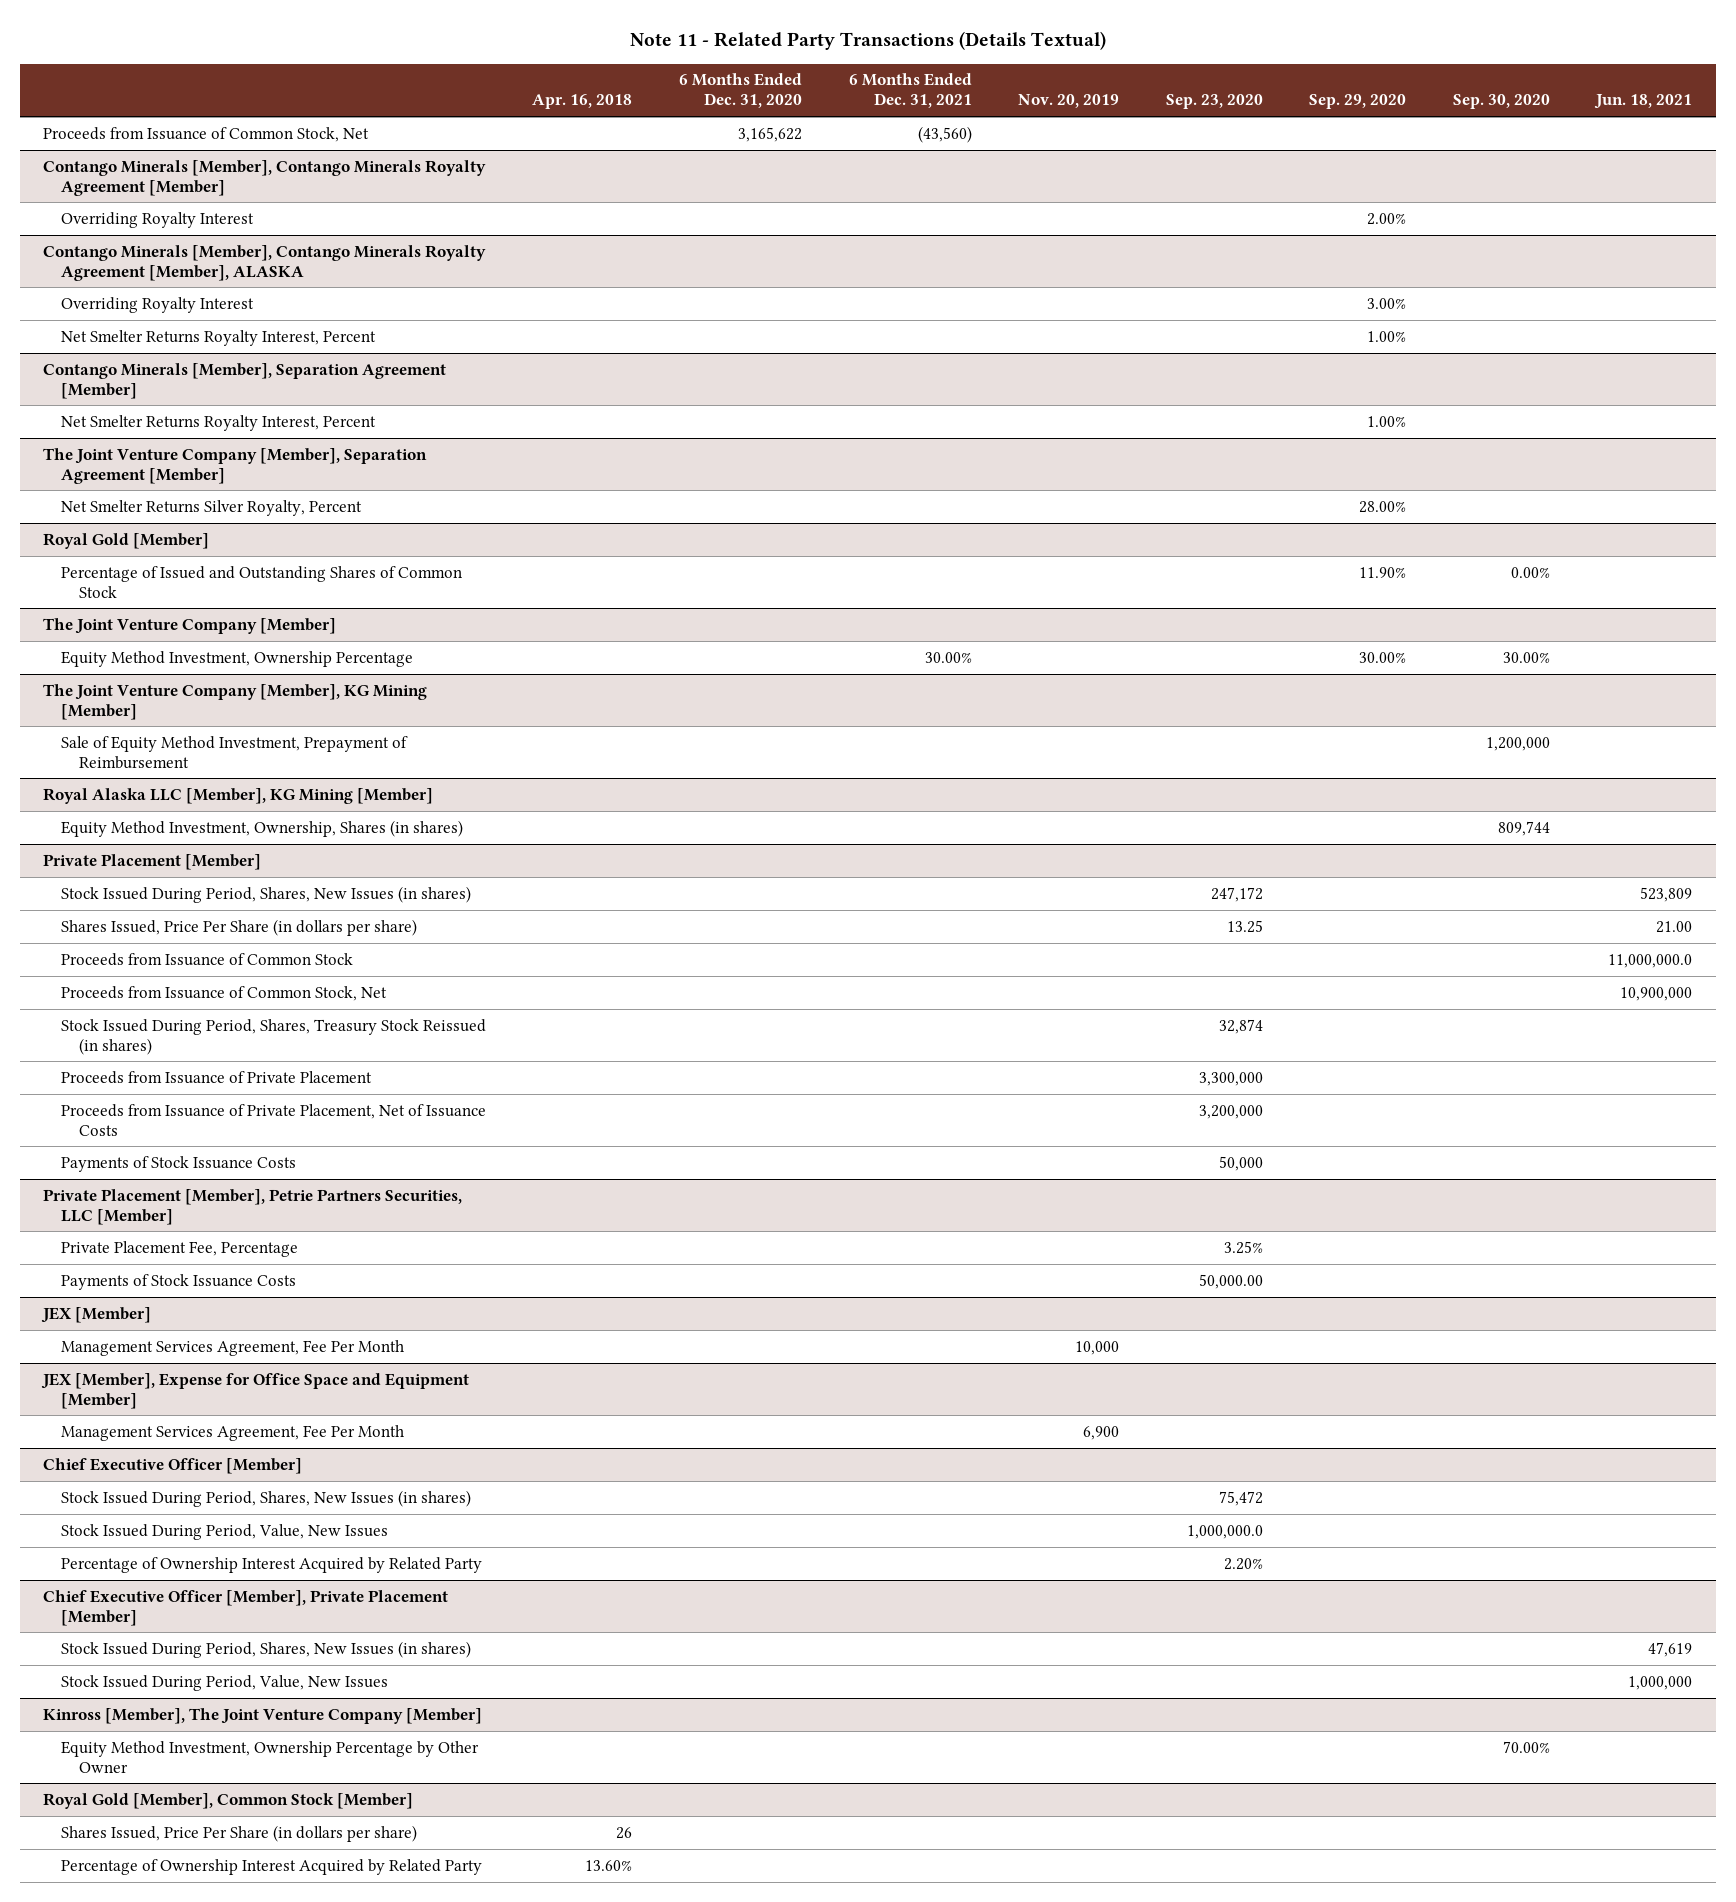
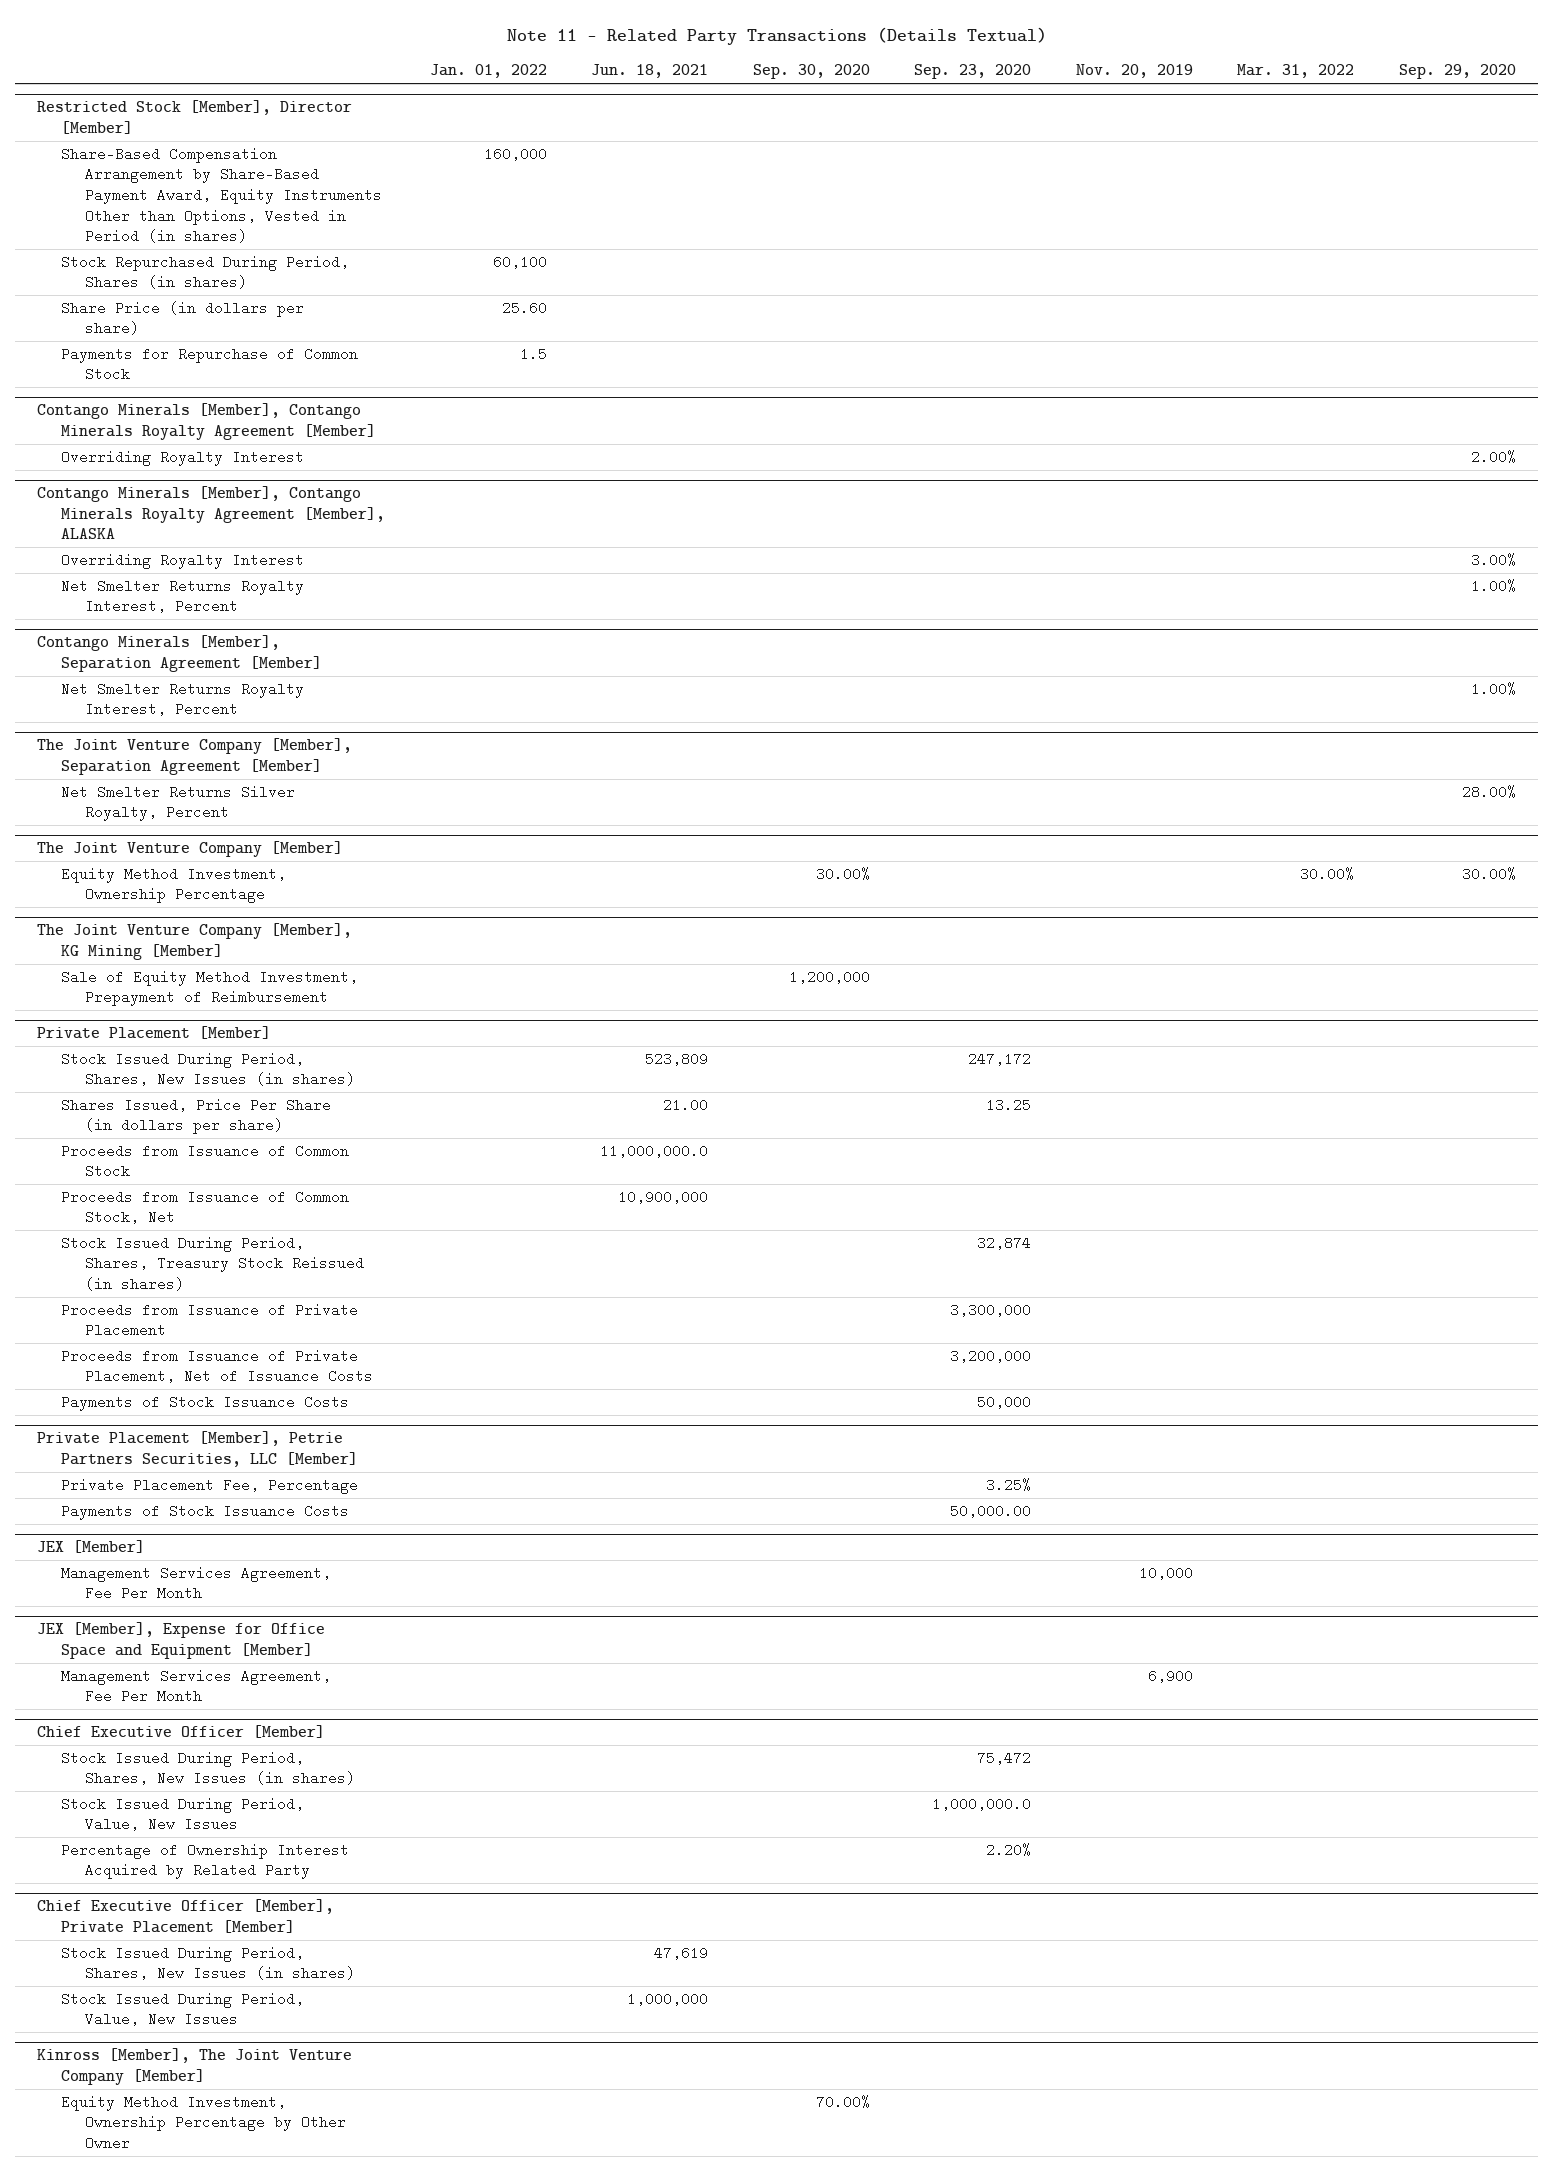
[532,94,633,110] Apr. 16, 2018 -> none
[678,73,802,109] 6 Months Ended Dec. 31, 2020 -> none
[848,73,972,109] 6 Months Ended Dec. 31, 2021 -> none
none -> [429,64,547,79] Jan. 01, 2022
none -> [1237,64,1355,79] Mar. 31, 2022
[43,126,370,142] Proceeds from Issuance of Common Stock, Net -> none
none -> [37,100,353,134] Restricted Stock [Member], Director [Member]
none -> [61,146,383,244] Share-Based Compensation Arrangement by Share-Based Payment Award, Equity Instruments Other than Options, Vested in Period (in shares)
none -> [61,254,350,290] Stock Repurchased During Period, Shares (in shares)
none -> [61,300,305,336] Share Price (in dollars per share)
none -> [61,346,359,382] Payments for Repurchase of Common Stock
[43,532,210,549] Royal Gold [Member] -> none
[60,565,462,598] Percentage of Issued and Outstanding Shares of Common Stock -> none
[43,787,434,804] Royal Alaska LLC [Member], KG Mining [Member] -> none
[60,819,463,837] Equity Method Investment, Ownership, Shares (in shares) -> none
[43,1792,414,1809] Royal Gold [Member], Common Stock [Member] -> none
[60,1824,417,1842] Shares Issued, Price Per Share (in dollars per share) -> none
[60,1858,482,1875] Percentage of Ownership Interest Acquired by Related Party -> none

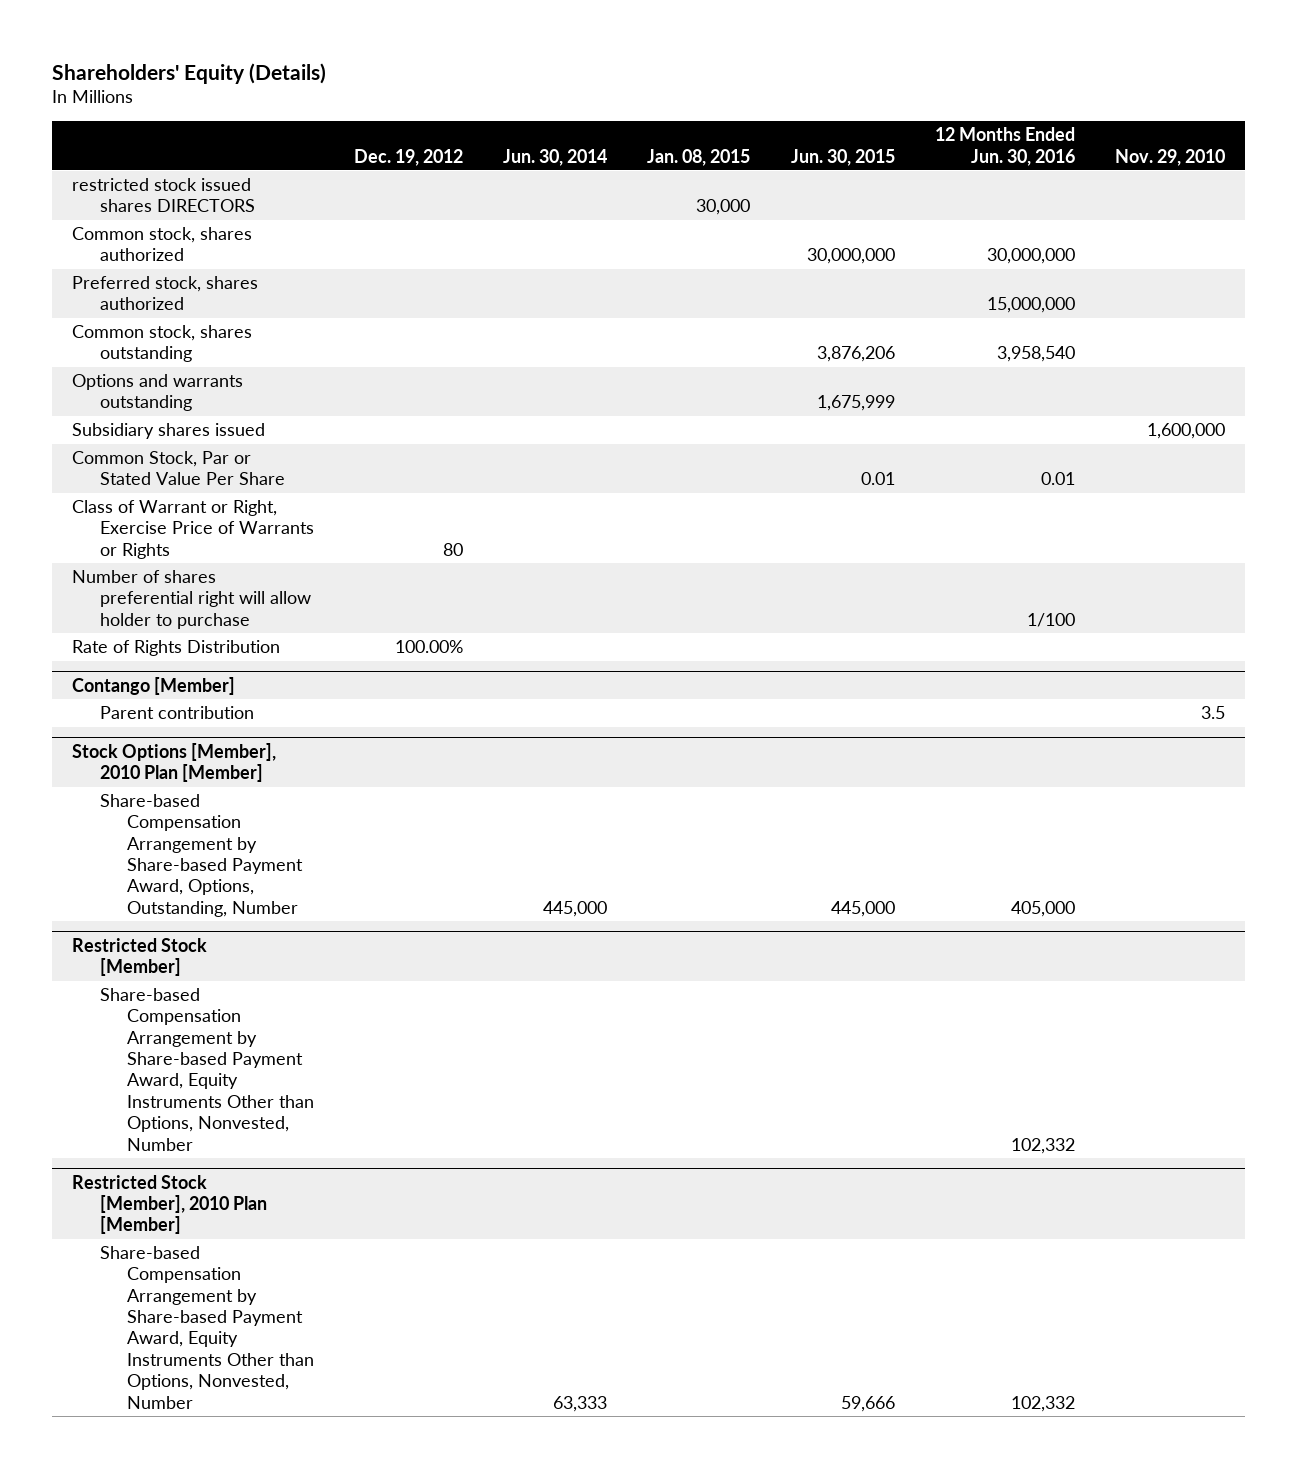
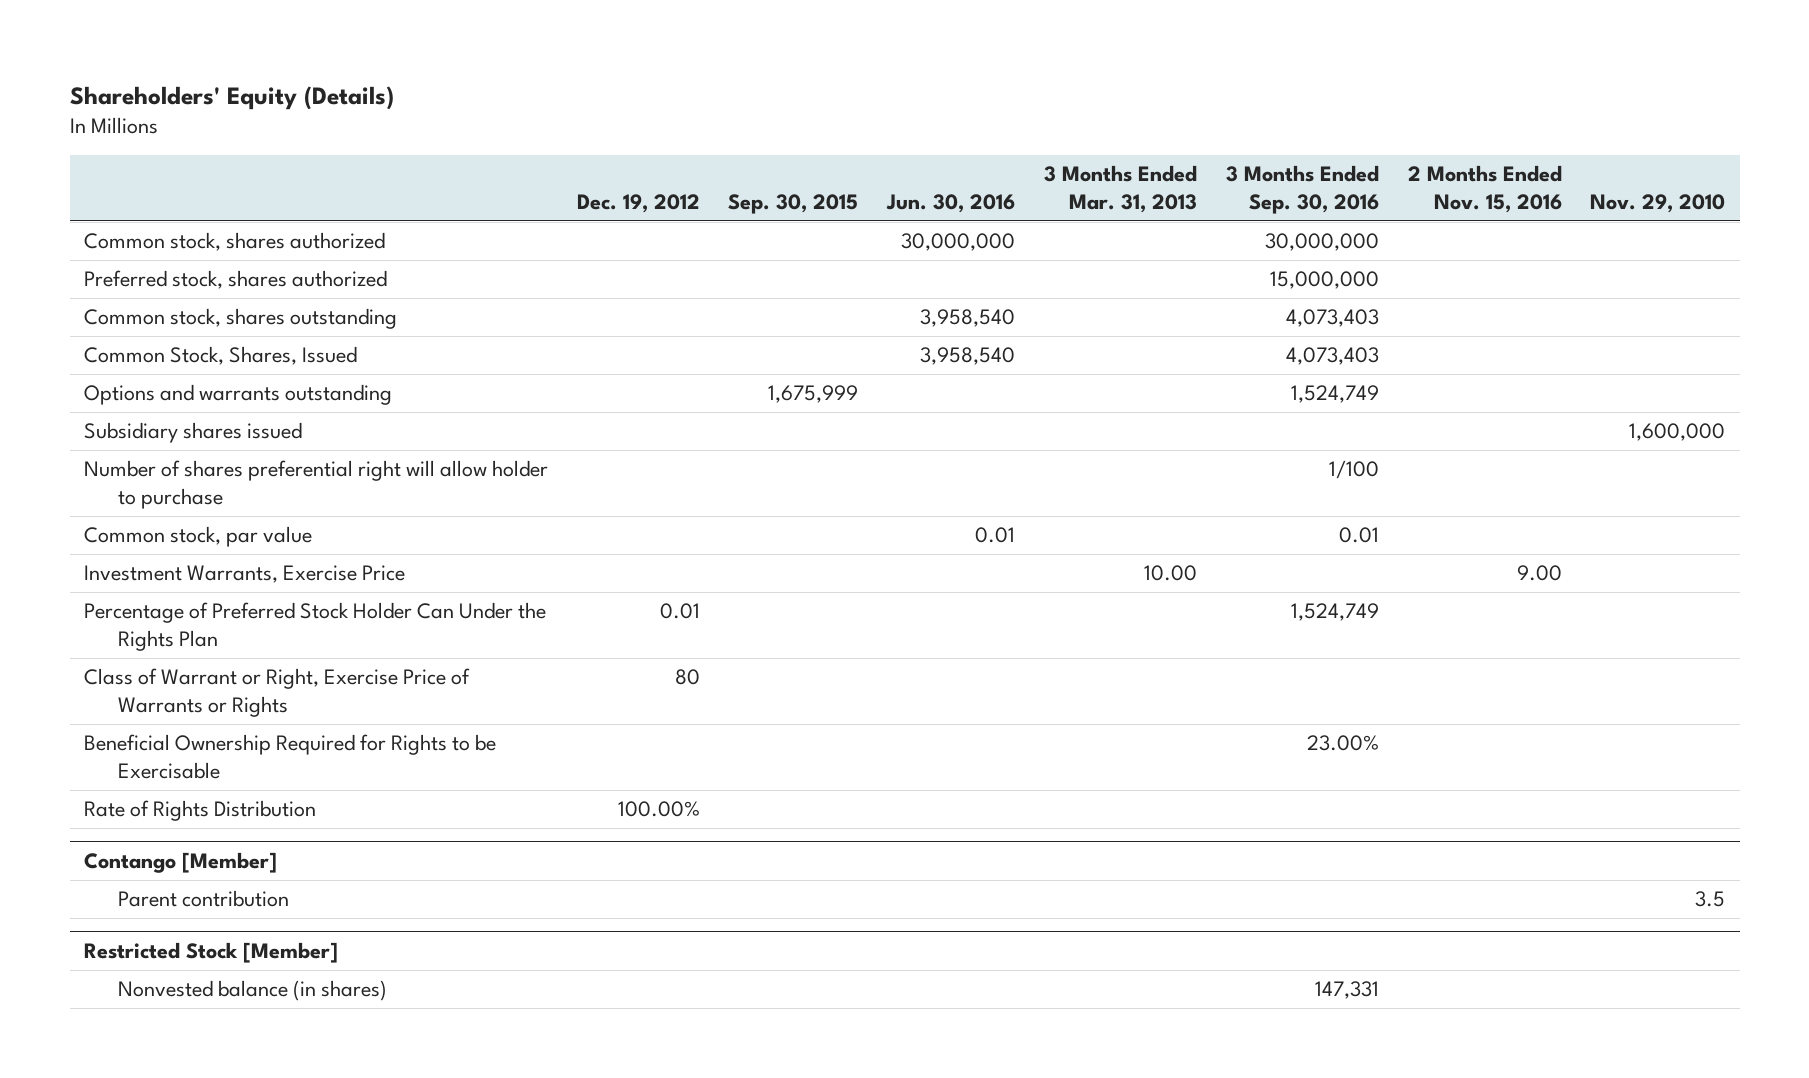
[503,148,608,166] Jun. 30, 2014 -> none
[647,148,751,166] Jan. 08, 2015 -> none
[790,148,895,166] Jun. 30, 2015 -> none
[934,127,1075,166] 12 Months Ended Jun. 30, 2016 -> none
none -> [728,193,859,214] Sep. 30, 2015
none -> [886,193,1016,213] Jun. 30, 2016
none -> [1044,165,1198,213] 3 Months Ended Mar. 31, 2013
none -> [1225,165,1379,214] 3 Months Ended Sep. 30, 2016
none -> [1407,165,1562,213] 2 Months Ended Nov. 15, 2016
[72,178,255,213] restricted stock issued shares DIRECTORS -> none
none -> [83,346,357,366] Common Stock, Shares, Issued
[72,451,285,486] Common Stock, Par or Stated Value Per Share -> none
none -> [83,526,312,548] Common stock, par value
none -> [83,565,405,584] Investment Warrants, Exercise Price
none -> [83,602,546,651] Percentage of Preferred Stock Holder Can Under the Rights Plan
[72,500,314,559] Class of Warrant or Right, Exercise Price of Warrants or Rights -> [83,668,470,717] Class of Warrant or Right, Exercise Price of Warrants or Rights
none -> [83,734,496,779] Beneficial Ownership Required for Rights to be Exercisable
[72,742,277,783] Stock Options [Member], 2010 Plan [Member] -> none
[99,794,304,917] Share-based Compensation Arrangement by Share-based Payment Award, Options, Outstanding, Number -> none
[72,1174,267,1235] Restricted Stock [Member], 2010 Plan [Member] -> none
[99,1246,315,1409] Share-based Compensation Arrangement by Share-based Payment Award, Equity Instruments Other than Options, Nonvested, Number -> none
[99,988,315,1151] Share-based Compensation Arrangement by Share-based Payment Award, Equity Instruments Other than Options, Nonvested, Number -> [118,980,388,1002] Nonvested balance (in shares)

